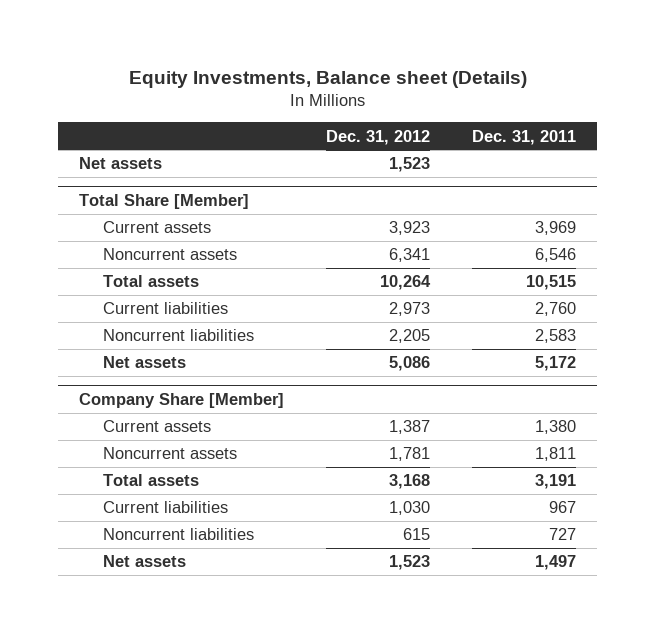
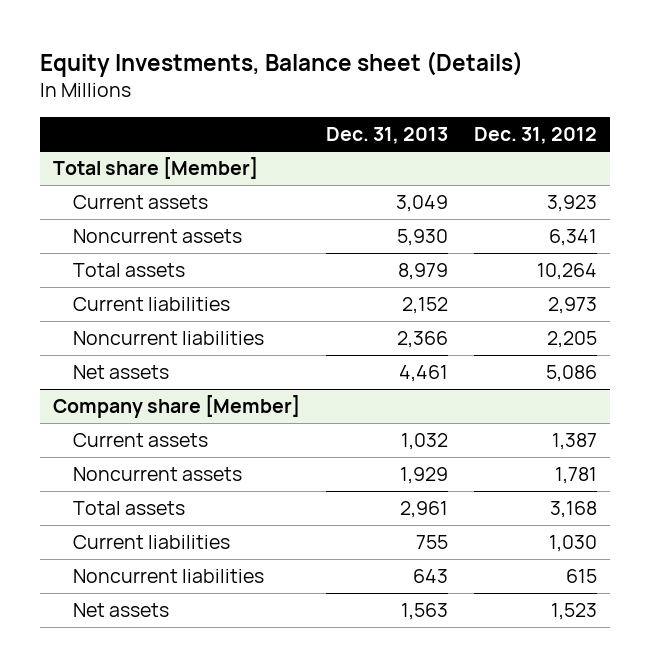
[472,129,577,145] Dec. 31, 2011 -> none
none -> [326,126,449,144] Dec. 31, 2013
[78,157,162,170] Net assets -> none
[78,194,249,210] Total Share [Member] -> [53,156,259,179] Total share [Member]
[78,393,284,409] Company Share [Member] -> [53,394,301,418] Company share [Member]

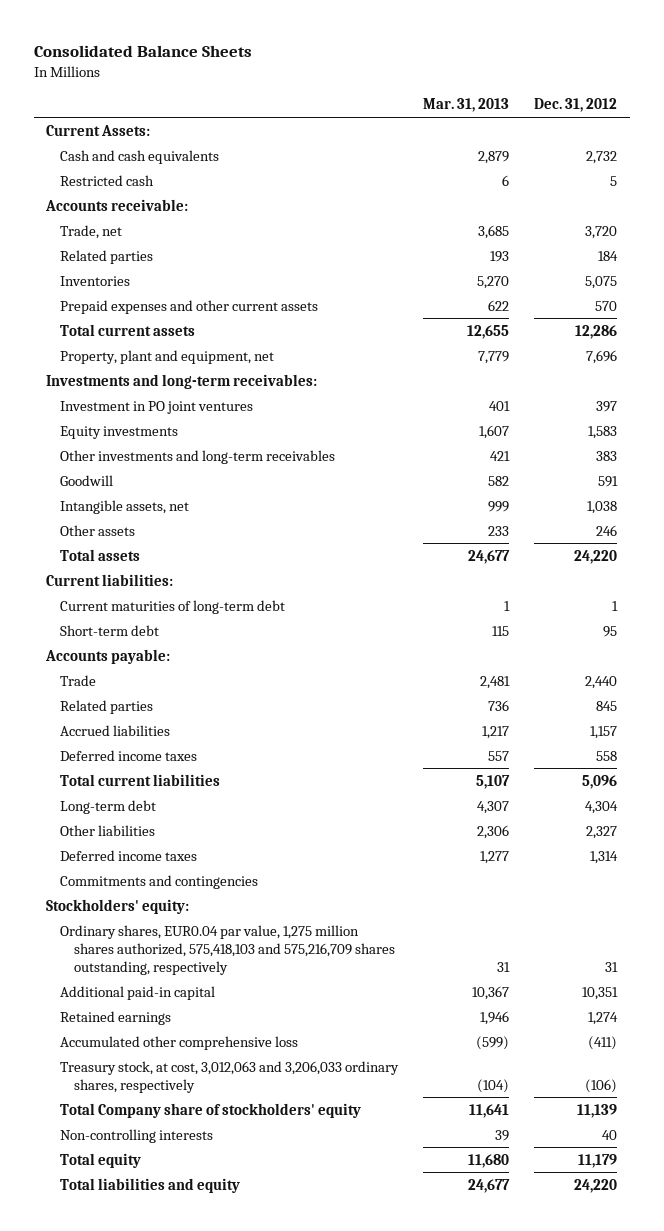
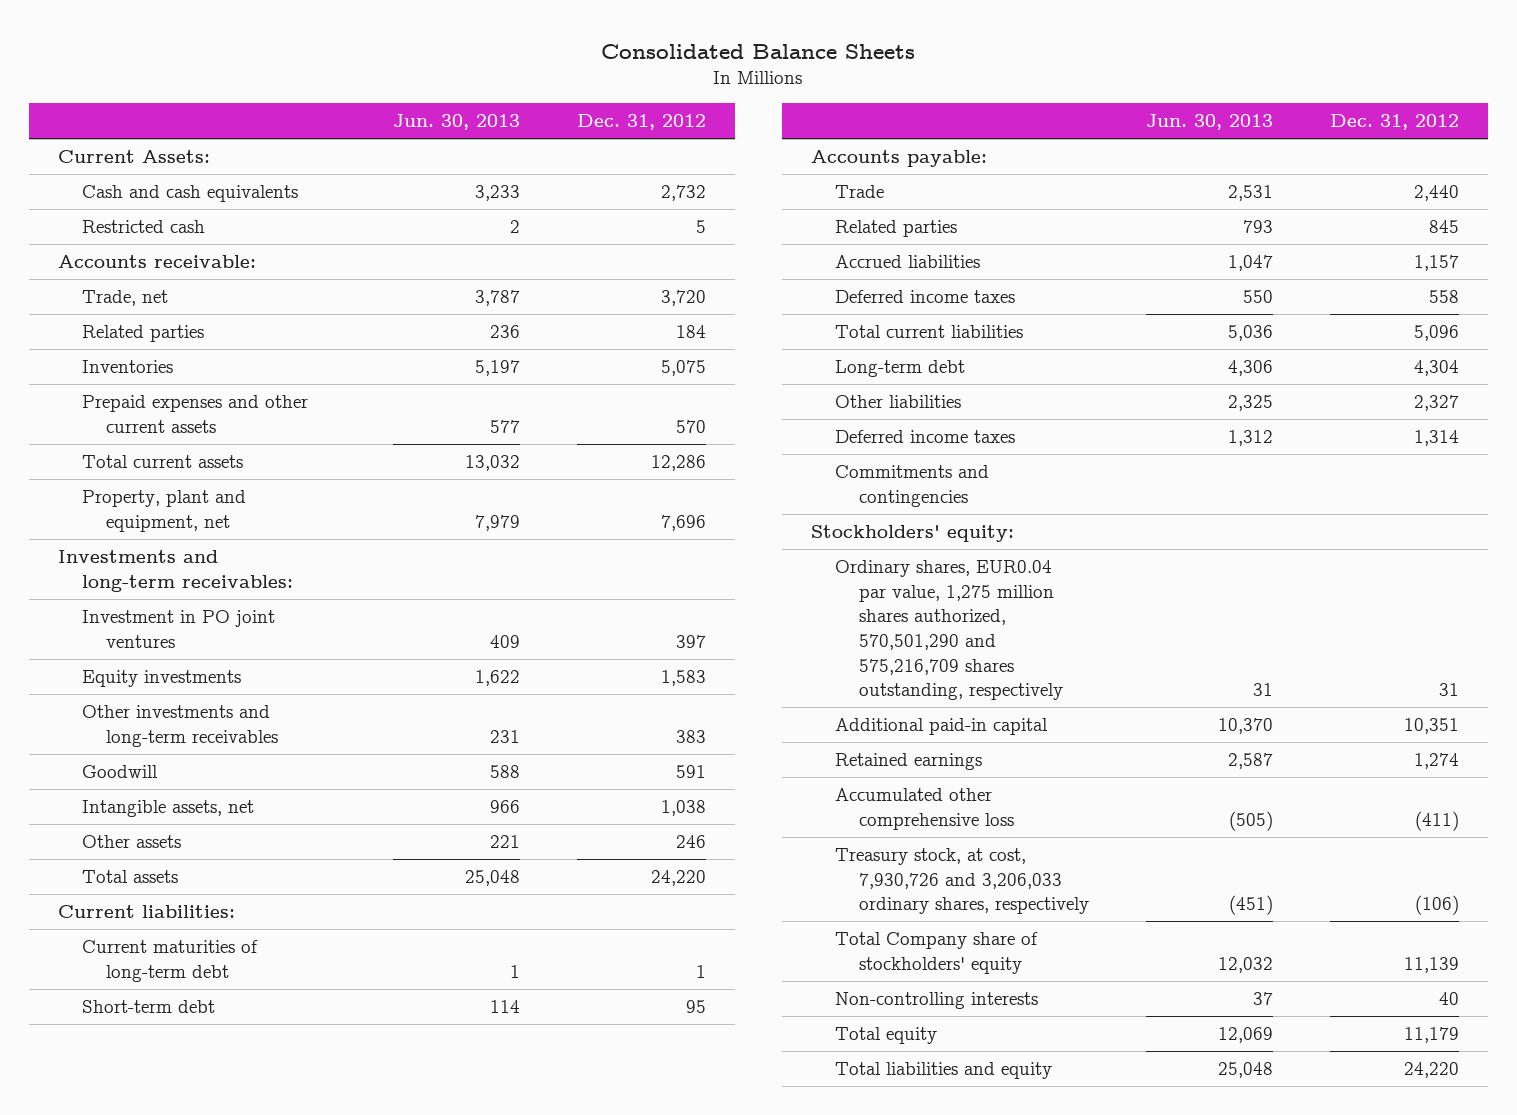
[423,98,510,113] Mar. 31, 2013 -> none
none -> [393,114,521,131] Jun. 30, 2013
[60,924,396,975] Ordinary shares, EUR0.04 par value, 1,275 million shares authorized, 575,418,103 and 575,216,709 shares outstanding, respectively -> [834,560,1064,701] Ordinary shares, EUR0.04 par value, 1,275 million shares authorized, 570,501,290 and 575,216,709 shares outstanding, respectively
[60,1060,400,1093] Treasury stock, at cost, 3,012,063 and 3,206,033 ordinary shares, respectively -> [834,848,1090,915] Treasury stock, at cost, 7,930,726 and 3,206,033 ordinary shares, respectively

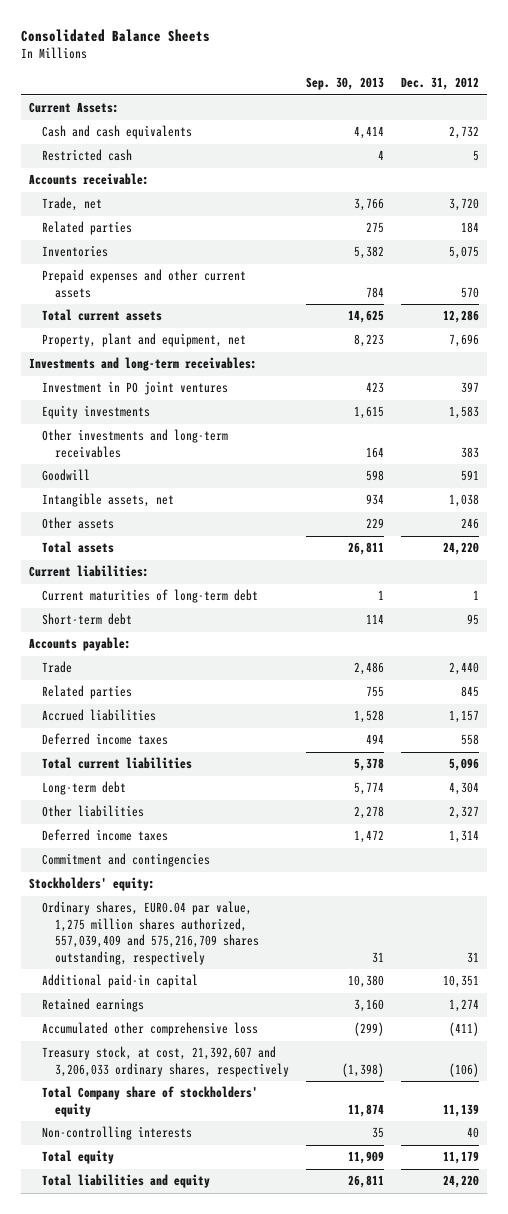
[393,114,521,131] Jun. 30, 2013 -> none
none -> [306,77,385,91] Sep. 30, 2013
[834,465,989,507] Commitments and contingencies -> [42,853,211,868] Commitment and contingencies
[834,560,1064,701] Ordinary shares, EUR0.04 par value, 1,275 million shares authorized, 570,501,290 and 575,216,709 shares outstanding, respectively -> [42,901,260,965] Ordinary shares, EUR0.04 par value, 1,275 million shares authorized, 557,039,409 and 575,216,709 shares outstanding, respectively
[834,848,1090,915] Treasury stock, at cost, 7,930,726 and 3,206,033 ordinary shares, respectively -> [42,1046,290,1077] Treasury stock, at cost, 21,392,607 and 3,206,033 ordinary shares, respectively

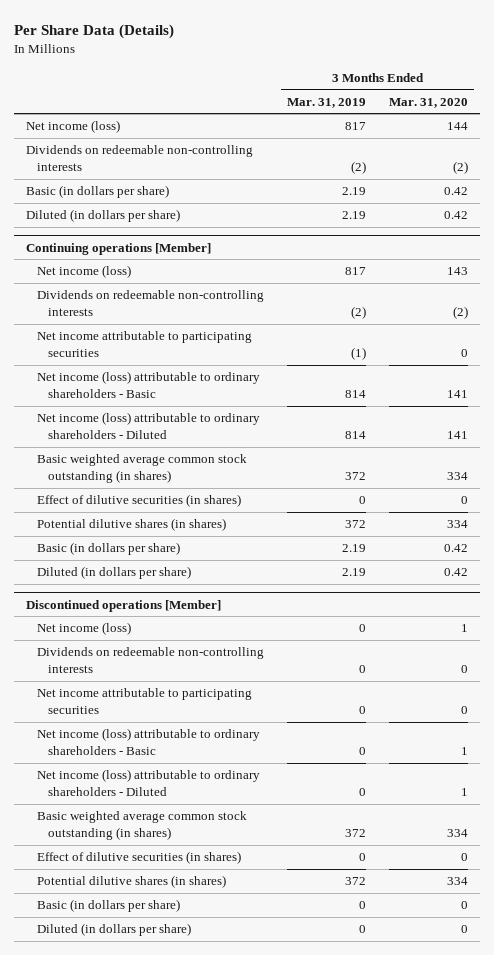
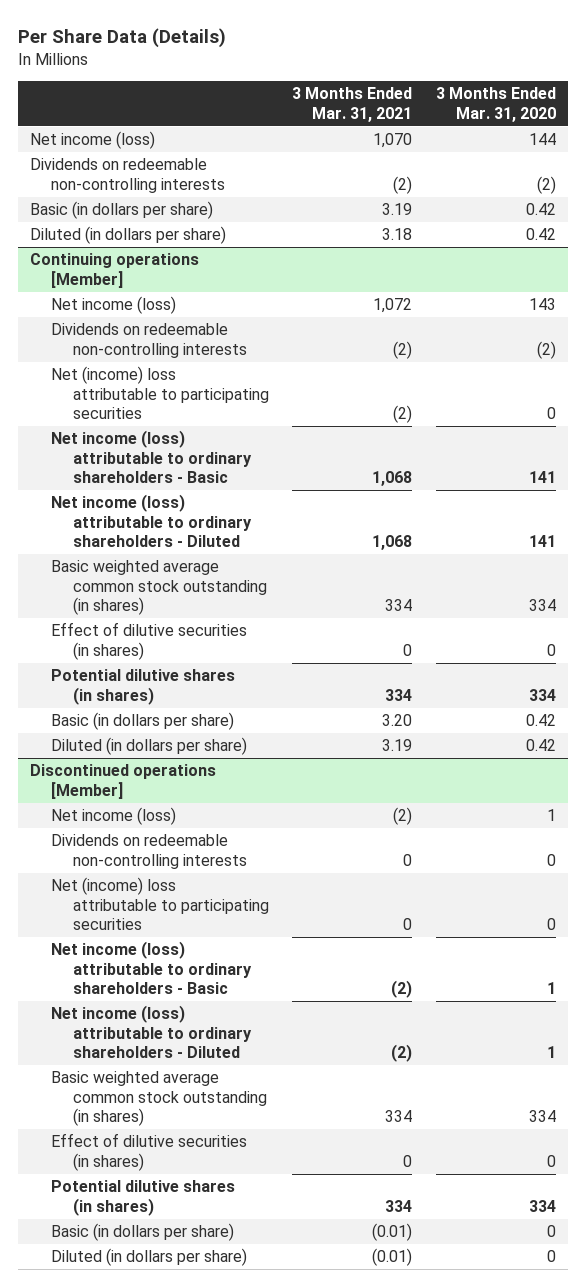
[287,97,367,108] Mar. 31, 2019 -> none
none -> [292,87,413,122] 3 Months Ended Mar. 31, 2021
[36,331,252,358] Net income attributable to participating securities -> [51,366,269,420] Net (income) loss attributable to participating securities
[36,688,252,715] Net income attributable to participating securities -> [51,877,269,931] Net (income) loss attributable to participating securities

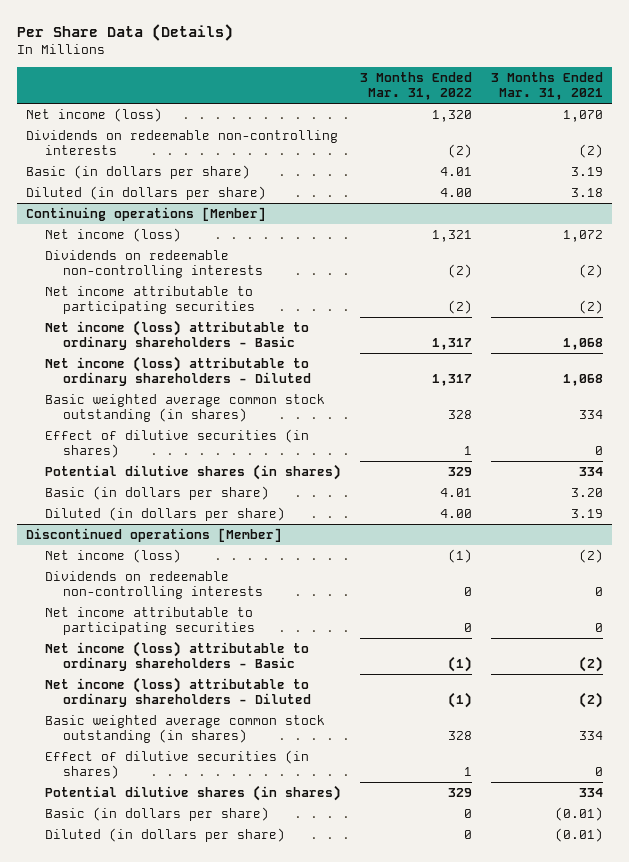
[435,87,556,122] 3 Months Ended Mar. 31, 2020 -> none
none -> [359,72,472,101] 3 Months Ended Mar. 31, 2022
[51,366,269,420] Net (income) loss attributable to participating securities -> [44,286,256,315] Net income attributable to participating securities
[51,877,269,931] Net (income) loss attributable to participating securities -> [44,607,256,636] Net income attributable to participating securities

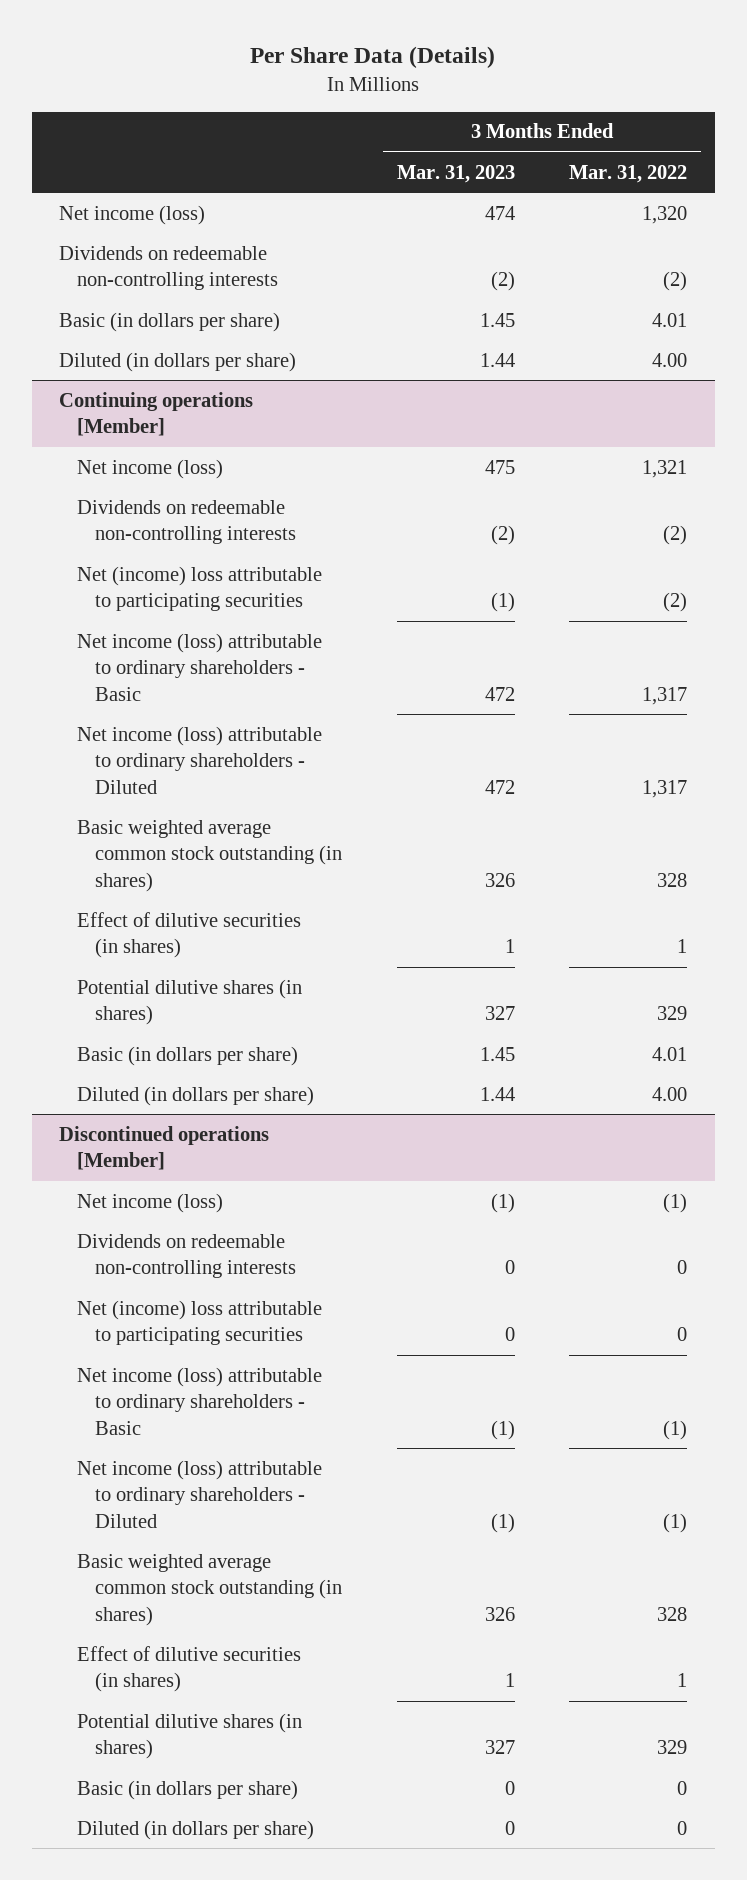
[490,72,603,101] 3 Months Ended Mar. 31, 2021 -> none
none -> [396,164,515,183] Mar. 31, 2023
[44,286,256,315] Net income attributable to participating securities -> [77,565,323,612] Net (income) loss attributable to participating securities
[44,607,256,636] Net income attributable to participating securities -> [77,1299,323,1346] Net (income) loss attributable to participating securities

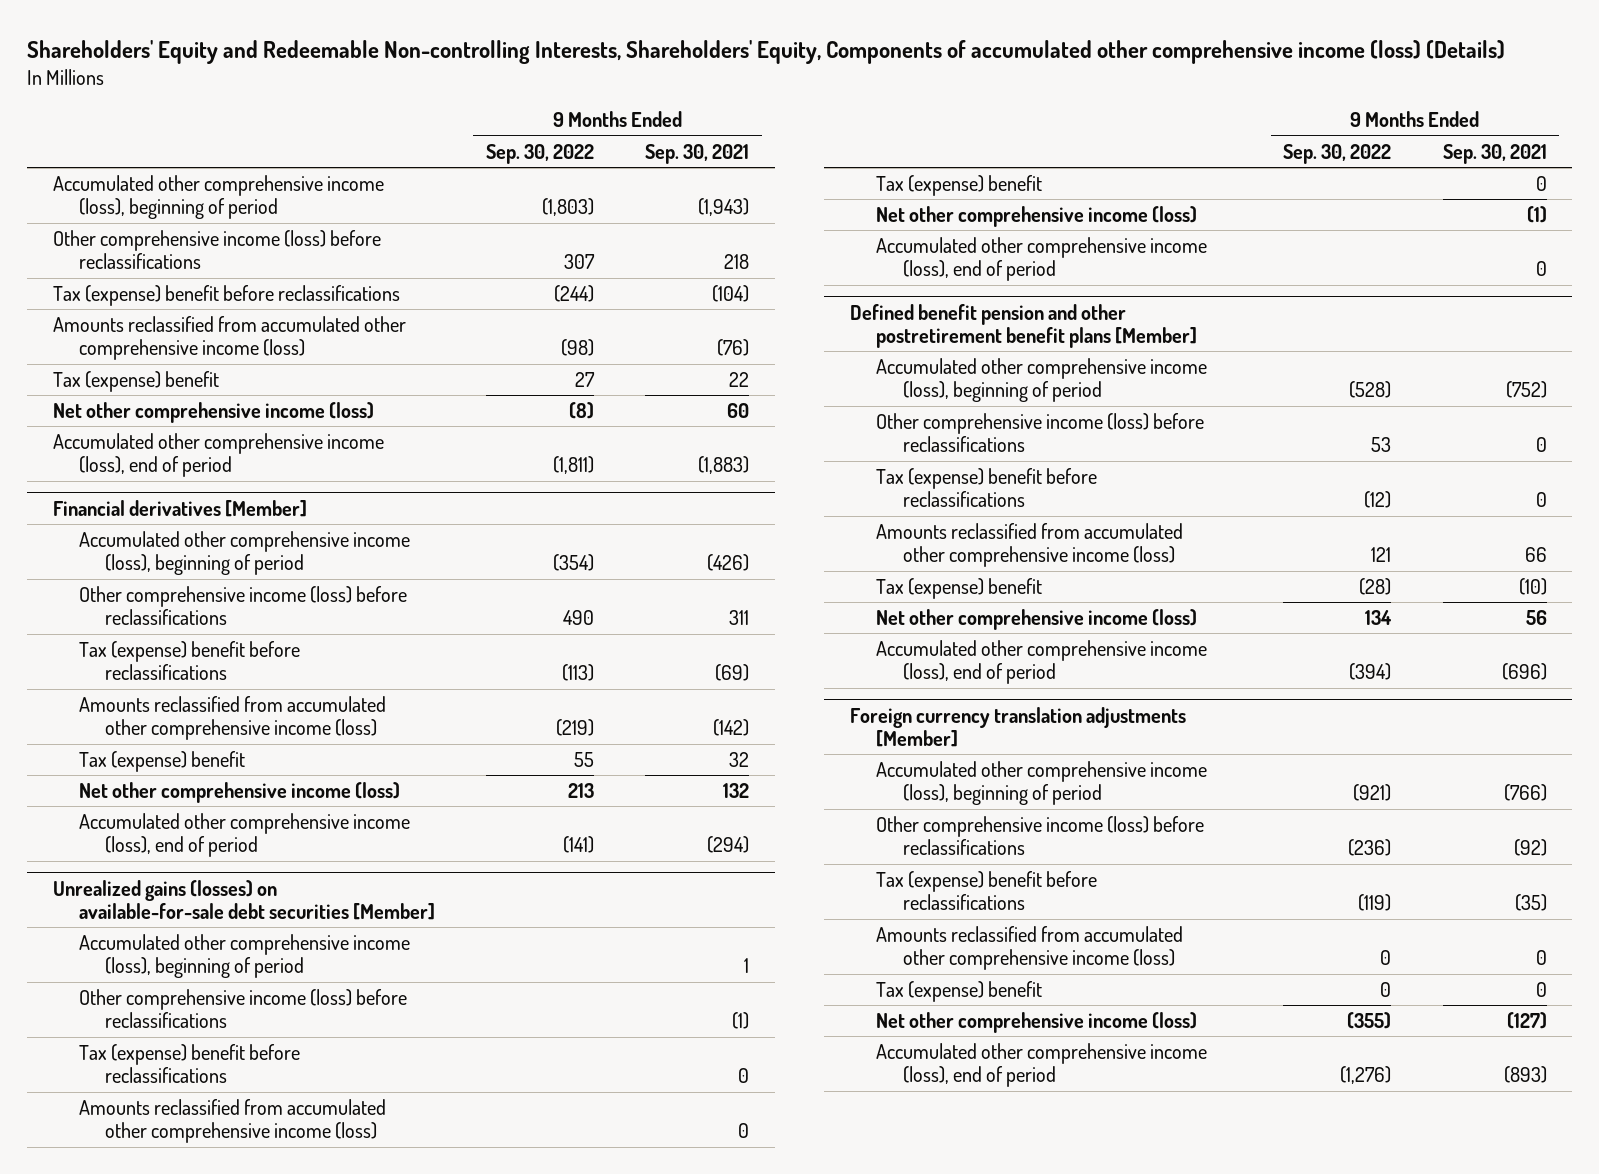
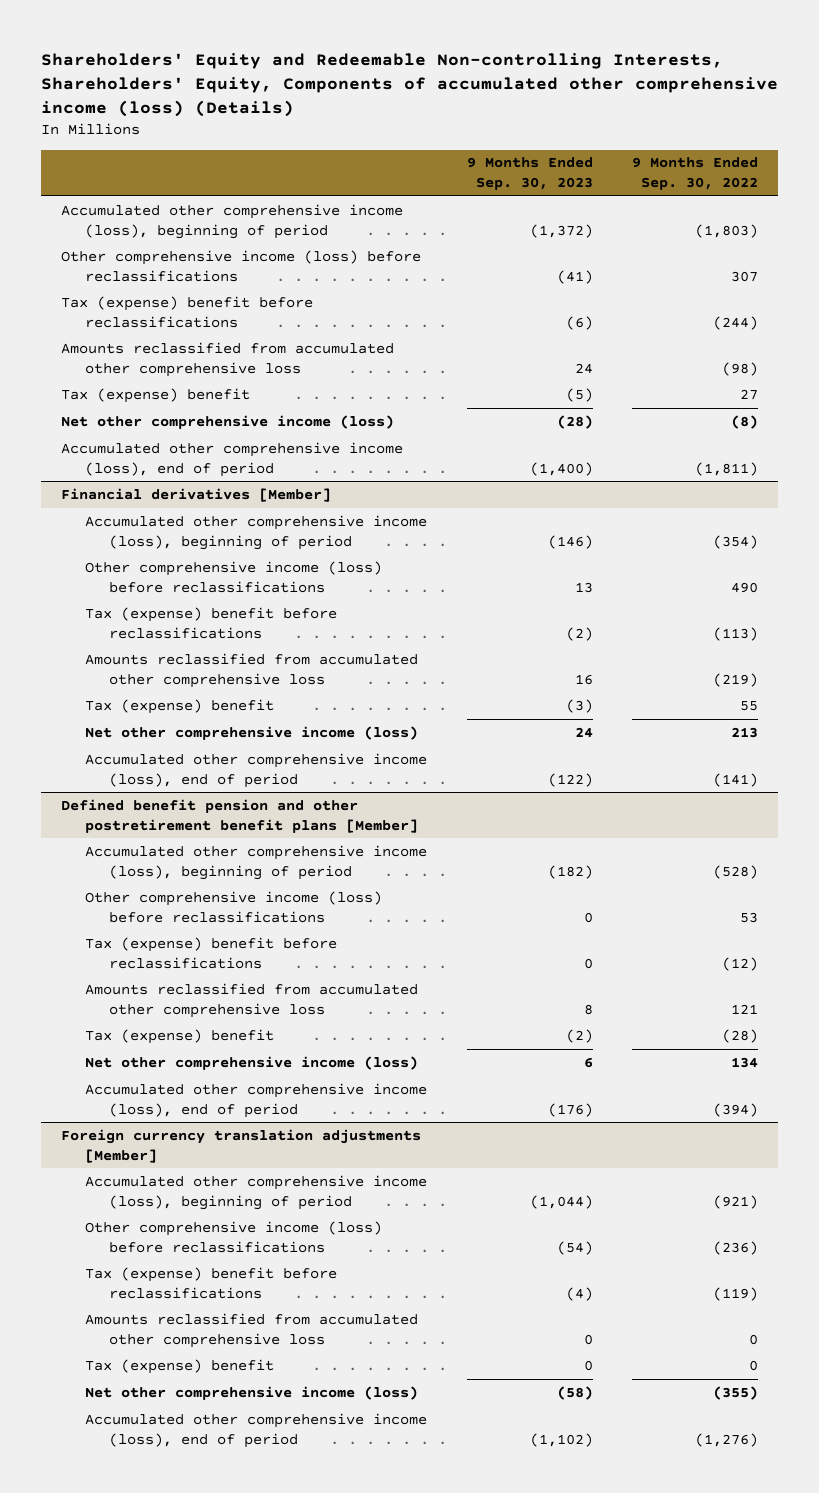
[645,143,750,164] Sep. 30, 2021 -> none
none -> [466,157,593,191] 9 Months Ended Sep. 30, 2023
[52,315,406,361] Amounts reclassified from accumulated other comprehensive income (loss) -> [60,341,394,377] Amounts reclassified from accumulated other comprehensive loss
[79,695,387,741] Amounts reclassified from accumulated other comprehensive income (loss) -> [84,652,418,688] Amounts reclassified from accumulated other comprehensive loss
[52,879,436,920] Unrealized gains (losses) on available-for-sale debt securities [Member] -> none
[79,933,411,979] Accumulated other comprehensive income (loss), beginning of period -> none
[79,988,408,1029] Other comprehensive income (loss) before reclassifications -> none
[79,1043,301,1084] Tax (expense) benefit before reclassifications -> none
[79,1098,387,1144] Amounts reclassified from accumulated other comprehensive income (loss) -> none
[876,174,1043,196] Tax (expense) benefit -> none
[876,205,1198,227] Net other comprehensive income (loss) -> none
[876,236,1208,282] Accumulated other comprehensive income (loss), end of period -> none
[876,522,1184,568] Amounts reclassified from accumulated other comprehensive income (loss) -> [84,982,418,1018] Amounts reclassified from accumulated other comprehensive loss
[876,925,1184,971] Amounts reclassified from accumulated other comprehensive income (loss) -> [84,1312,418,1348] Amounts reclassified from accumulated other comprehensive loss

